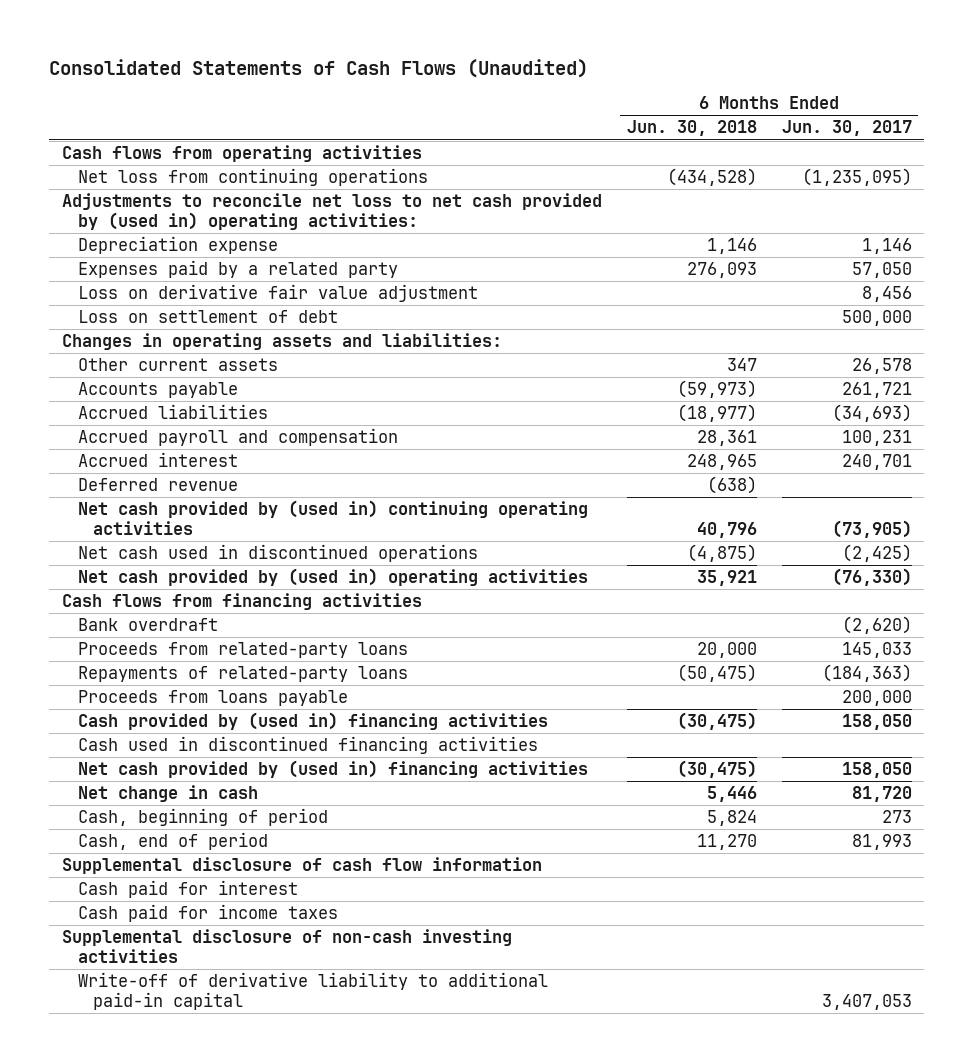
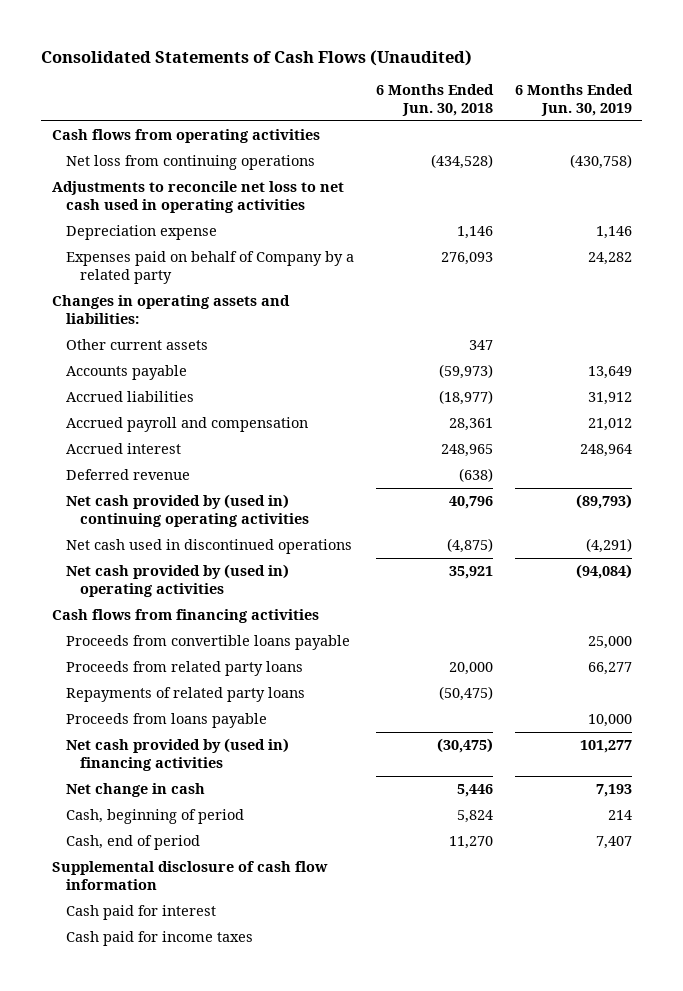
[781,120,912,137] Jun. 30, 2017 -> none
none -> [514,84,633,116] 6 Months Ended Jun. 30, 2019
[61,193,602,230] Adjustments to reconcile net loss to net cash provided by (used in) operating activities: -> [51,181,344,213] Adjustments to reconcile net loss to net cash used in operating activities
[77,284,478,303] Loss on derivative fair value adjustment -> none
[77,310,338,324] Loss on settlement of debt -> none
[77,260,398,279] Expenses paid by a related party -> [65,251,354,284] Expenses paid on behalf of Company by a related party
[77,618,218,632] Bank overdraft -> none
none -> [65,635,350,651] Proceeds from convertible loans payable
[77,642,408,659] Proceeds from related-party loans -> [65,661,303,677] Proceeds from related party loans
[77,666,408,683] Repayments of related-party loans -> [65,687,305,703] Repayments of related party loans
[77,712,548,731] Cash provided by (used in) financing activities -> none
[77,736,538,755] Cash used in discontinued financing activities -> none
[61,929,512,963] Supplemental disclosure of non-cash investing activities -> none
[77,972,548,1010] Write-off of derivative liability to additional paid-in capital -> none

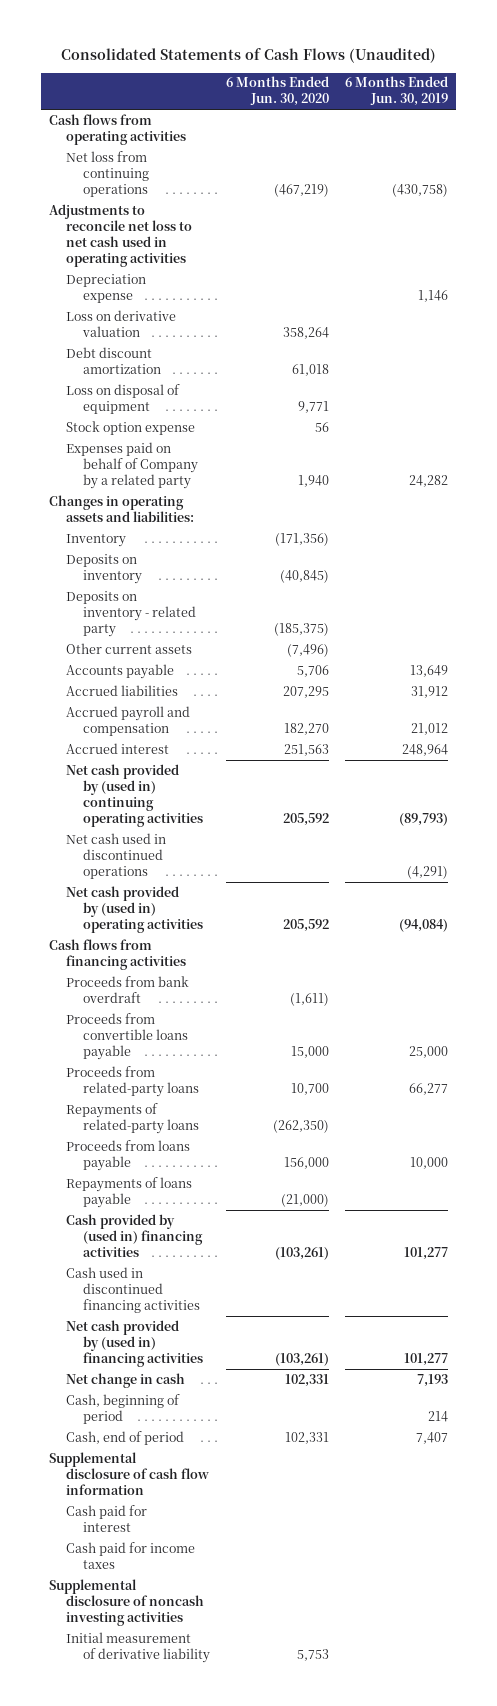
[375,84,494,116] 6 Months Ended Jun. 30, 2018 -> none
none -> [225,76,329,107] 6 Months Ended Jun. 30, 2020
none -> [65,309,176,337] Loss on derivative valuation
none -> [65,346,161,374] Debt discount amortization
none -> [65,383,180,414] Loss on disposal of equipment
none -> [65,420,195,435] Stock option expense
none -> [65,533,126,547] Inventory
none -> [65,553,142,584] Deposits on inventory
none -> [65,590,196,637] Deposits on inventory - related party
[65,469,190,481] Deferred revenue -> none
none -> [65,975,189,1003] Proceeds from bank overdraft
[65,661,303,677] Proceeds from related party loans -> [65,1065,199,1097] Proceeds from related-party loans
[65,687,305,703] Repayments of related party loans -> [65,1102,199,1134] Repayments of related-party loans
none -> [65,1176,192,1208] Repayments of loans payable
none -> [65,1213,203,1257] Cash provided by (used in) financing activities
none -> [65,1266,200,1313] Cash used in discontinued financing activities
none -> [49,1578,204,1626] Supplemental disclosure of noncash investing activities
none -> [65,1631,210,1663] Initial measurement of derivative liability

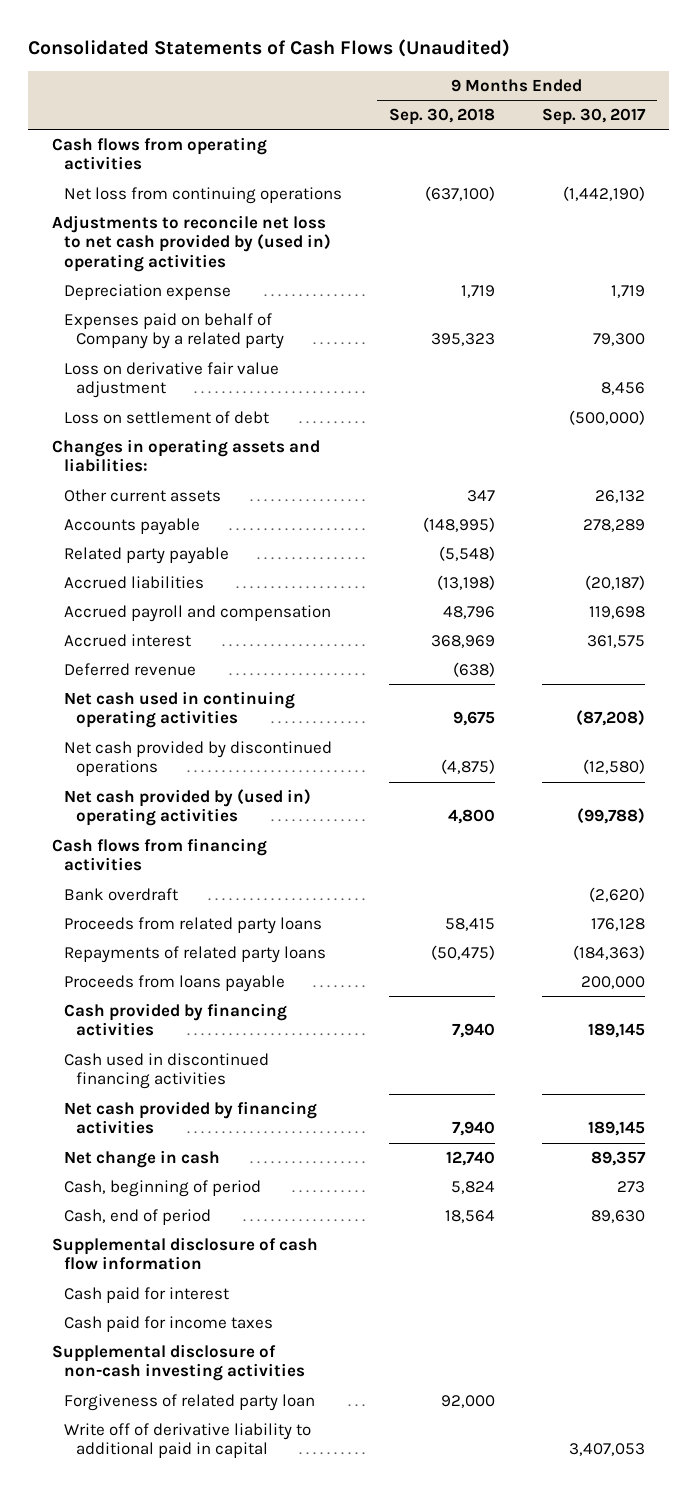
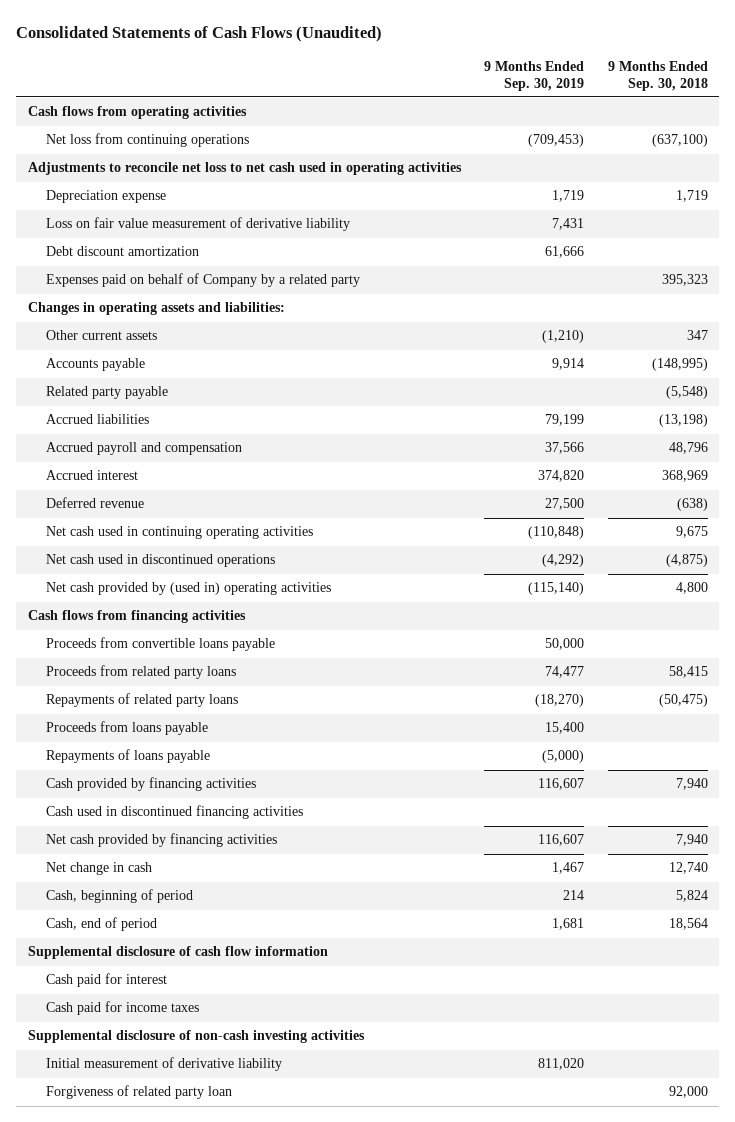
[541,108,646,126] Sep. 30, 2017 -> none
none -> [484,60,585,91] 9 Months Ended Sep. 30, 2019
[51,214,331,273] Adjustments to reconcile net loss to net cash provided by (used in) operating activities -> [27,162,462,176] Adjustments to reconcile net loss to net cash used in operating activities
none -> [45,217,350,232] Loss on fair value measurement of derivative liability
none -> [45,246,199,257] Debt discount amortization
[63,361,279,399] Loss on derivative fair value adjustment -> none
[63,410,269,424] Loss on settlement of debt -> none
[63,740,332,777] Net cash provided by discontinued operations -> [45,554,275,568] Net cash used in discontinued operations
[63,887,178,901] Bank overdraft -> none
none -> [45,637,275,652] Proceeds from convertible loans payable
none -> [45,749,210,764] Repayments of loans payable
none -> [45,1057,282,1072] Initial measurement of derivative liability
[63,1422,311,1459] Write off of derivative liability to additional paid in capital -> none

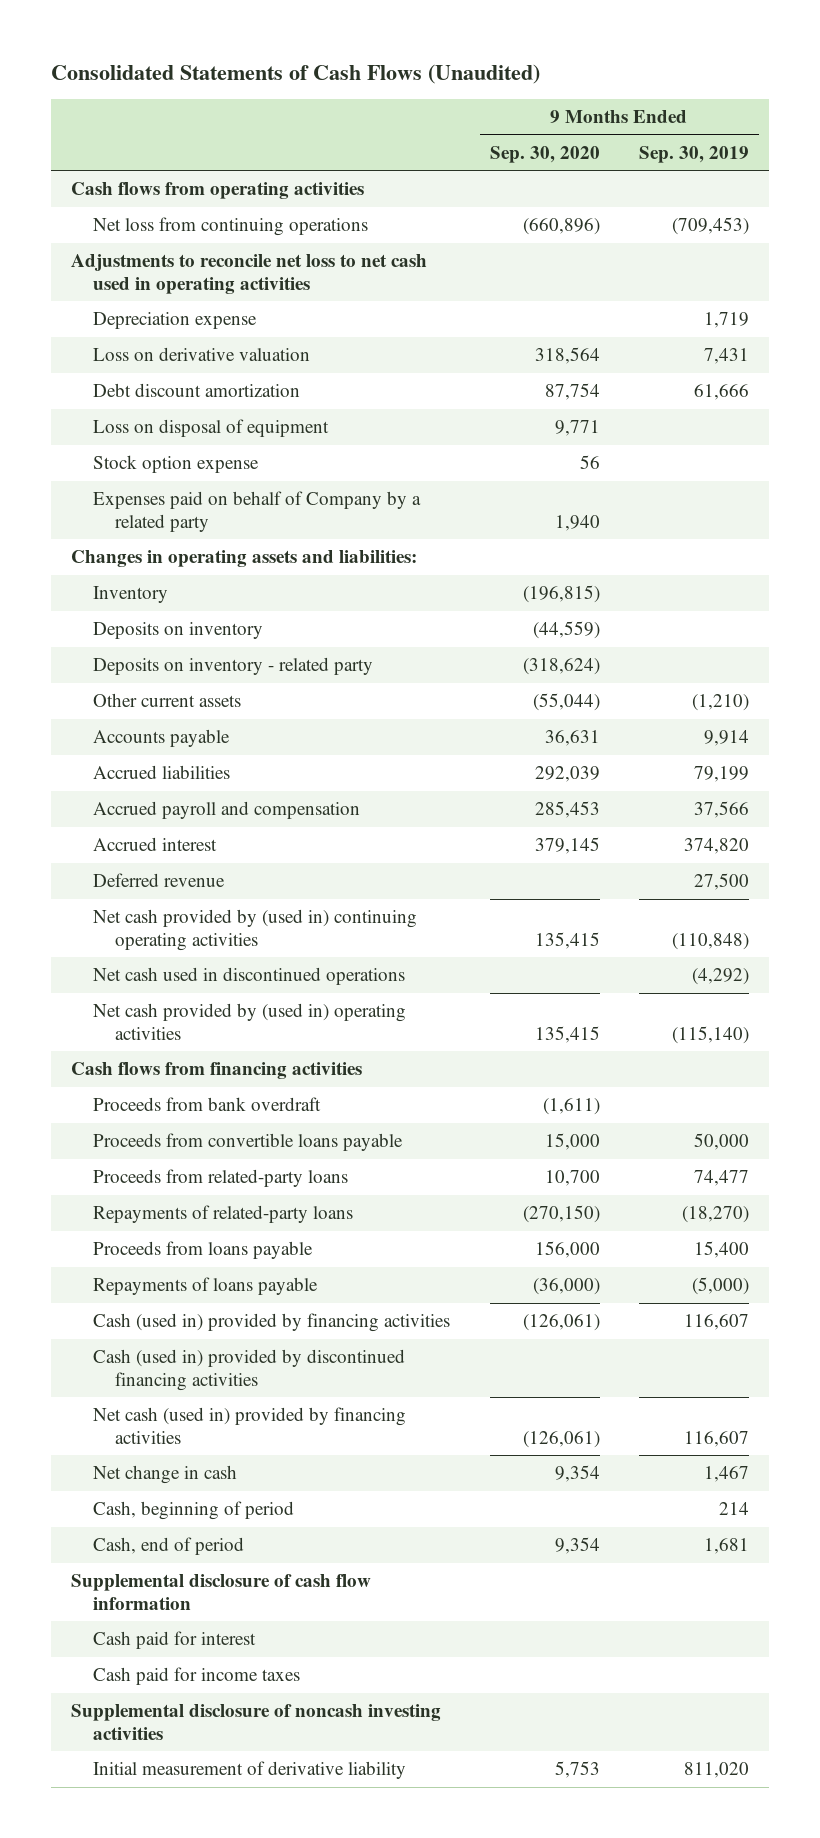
[607,60,708,91] 9 Months Ended Sep. 30, 2018 -> none
none -> [489,145,600,163] Sep. 30, 2020
[45,217,350,232] Loss on fair value measurement of derivative liability -> [92,347,310,362] Loss on derivative valuation
none -> [92,419,329,438] Loss on disposal of equipment
none -> [92,455,259,474] Stock option expense
none -> [92,586,168,604] Inventory
none -> [92,622,263,640] Deposits on inventory
none -> [92,657,373,676] Deposits on inventory - related party
[45,386,168,400] Related party payable -> none
[45,526,313,540] Net cash used in continuing operating activities -> [92,909,417,951] Net cash provided by (used in) continuing operating activities
none -> [92,1097,321,1112] Proceeds from bank overdraft
[45,665,236,680] Proceeds from related party loans -> [92,1169,348,1188] Proceeds from related-party loans
[45,693,238,708] Repayments of related party loans -> [92,1205,353,1224] Repayments of related-party loans
[45,777,256,792] Cash provided by financing activities -> [92,1313,450,1333] Cash (used in) provided by financing activities
[45,805,303,820] Cash used in discontinued financing activities -> [92,1349,405,1391] Cash (used in) provided by discontinued financing activities
[45,833,277,848] Net cash provided by financing activities -> [92,1407,406,1444] Net cash (used in) provided by financing activities
[27,1030,365,1044] Supplemental disclosure of non-cash investing activities -> [70,1704,441,1740] Supplemental disclosure of noncash investing activities
[45,1085,232,1100] Forgiveness of related party loan -> none

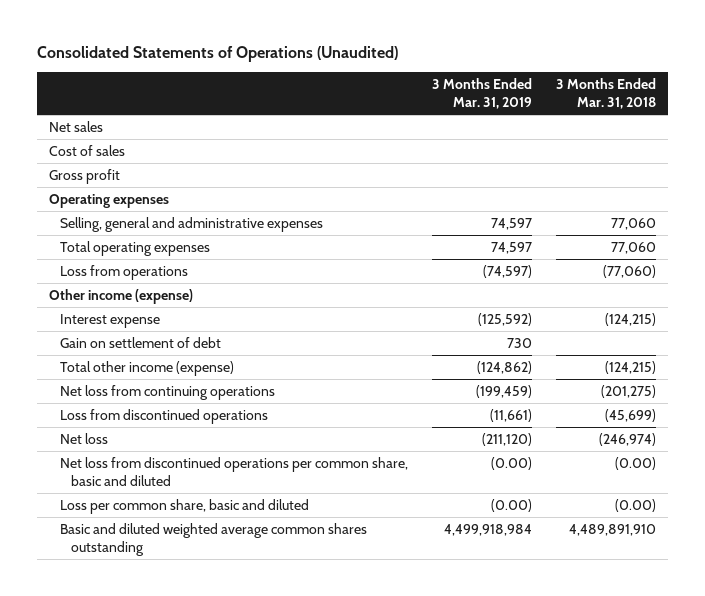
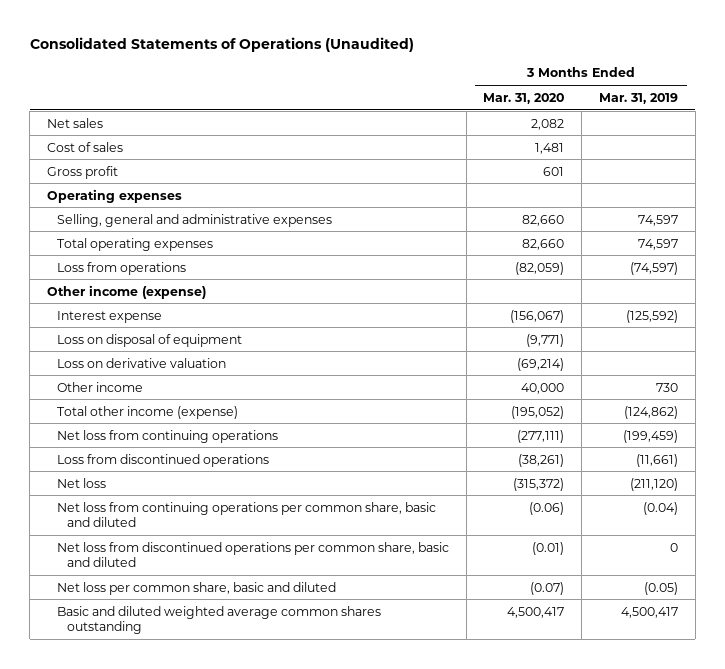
[556,78,657,109] 3 Months Ended Mar. 31, 2018 -> none
none -> [483,92,565,104] Mar. 31, 2020
[59,337,221,349] Gain on settlement of debt -> none
none -> [56,333,242,347] Loss on disposal of equipment
none -> [56,357,226,368] Loss on derivative valuation
none -> [56,381,143,392] Other income
none -> [56,501,436,527] Net loss from continuing operations per common share, basic and diluted
[491,457,533,471] (0.00) -> [670,542,679,552] 0
[59,499,309,515] Loss per common share, basic and diluted -> [56,581,336,595] Net loss per common share, basic and diluted
[491,499,533,513] (0.00) -> [644,581,679,595] (0.05)
[444,524,533,537] 4,499,918,984 -> [621,606,679,618] 4,500,417

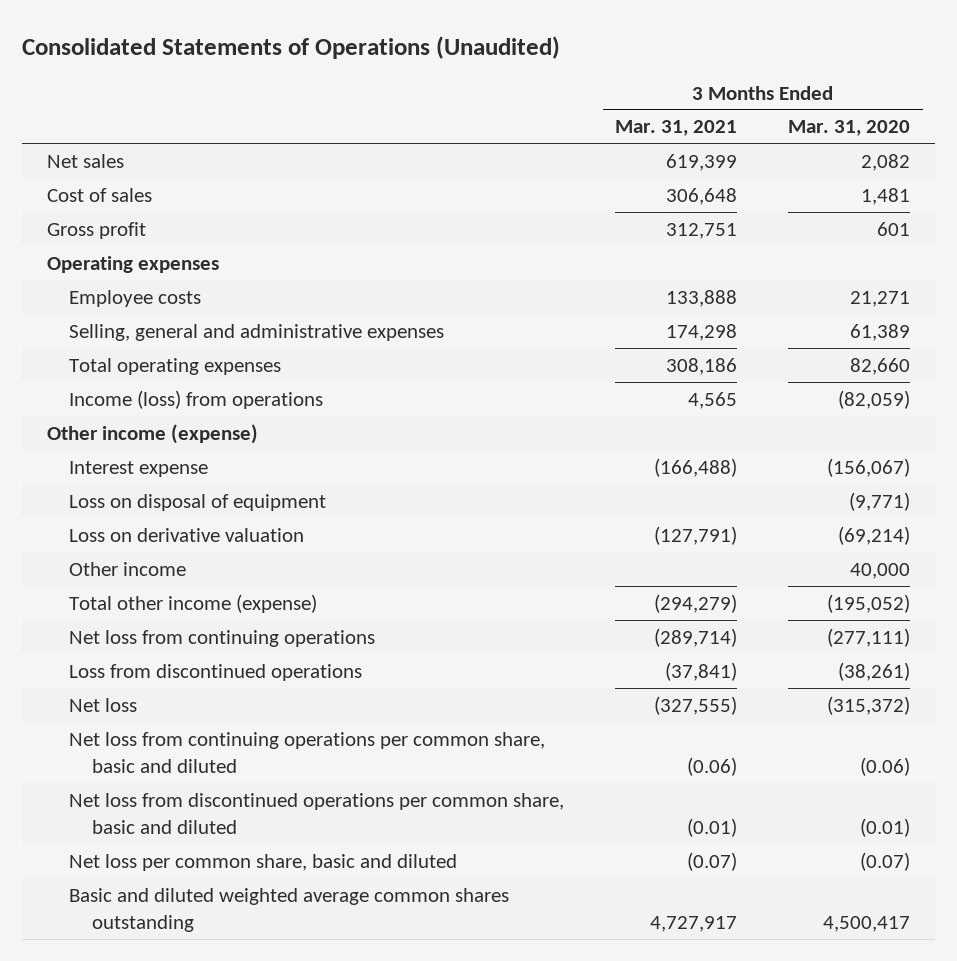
[599,92,679,104] Mar. 31, 2019 -> none
none -> [615,120,738,137] Mar. 31, 2021
none -> [69,289,202,307] Employee costs
[522,214,565,226] 82,660 -> [850,323,911,341] 61,389
[56,261,186,275] Loss from operations -> [69,389,324,409] Income (loss) from operations

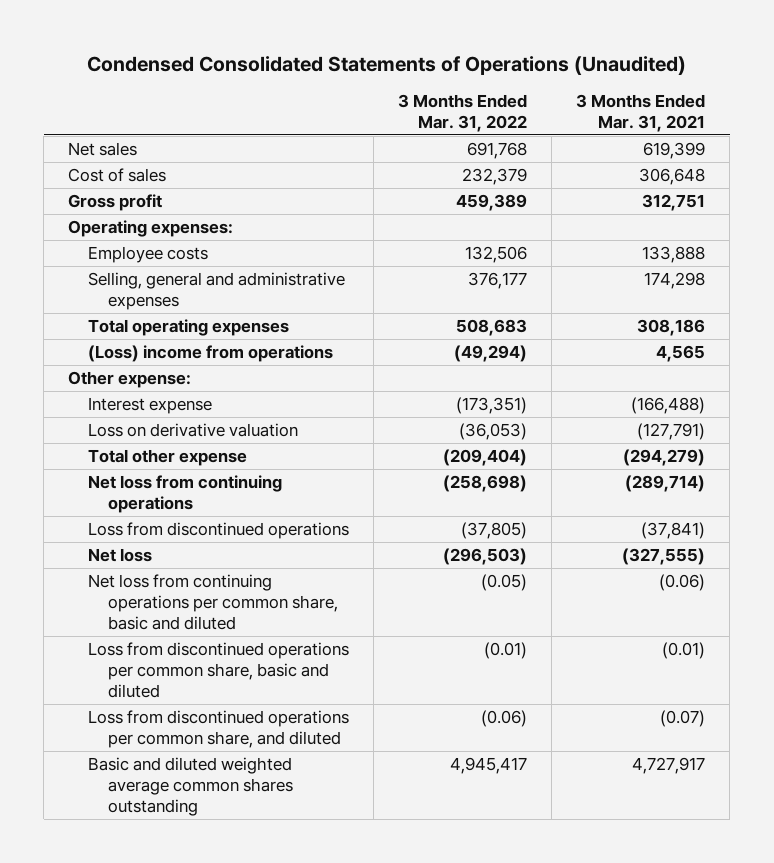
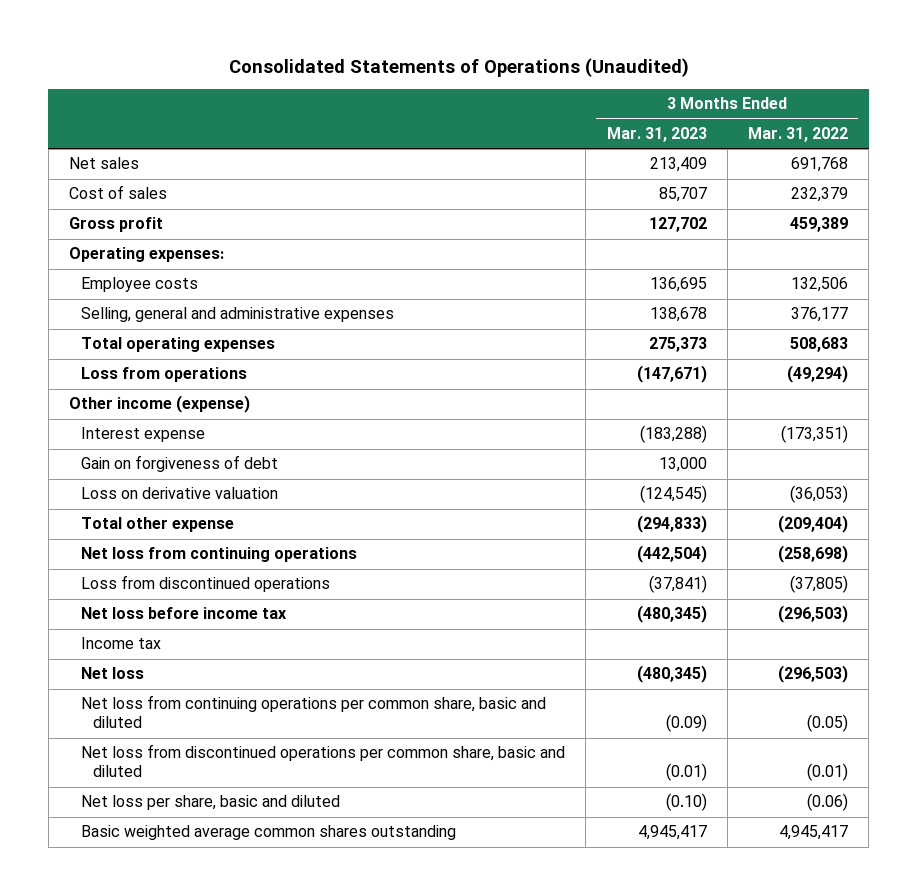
[86,55,686,75] Condensed Consolidated Statements of Operations (Unaudited) -> [228,58,689,78] Consolidated Statements of Operations (Unaudited)
[576,93,706,133] 3 Months Ended Mar. 31, 2021 -> none
none -> [606,126,707,142] Mar. 31, 2023
[88,345,334,363] (Loss) income from operations -> [81,367,248,383] Loss from operations
[68,371,192,389] Other expense: -> [69,395,251,414] Other income (expense)
none -> [81,455,279,473] Gain on forgiveness of debt
none -> [81,607,288,620] Net loss before income tax
none -> [81,637,162,650] Income tax
[88,710,350,749] Loss from discontinued operations per common share, and diluted -> none
[88,642,350,699] Loss from discontinued operations per common share, basic and diluted -> [81,744,566,778] Net loss from discontinued operations per common share, basic and diluted
none -> [81,795,341,811] Net loss per share, basic and diluted
[88,757,293,817] Basic and diluted weighted average common shares outstanding -> [81,825,457,841] Basic weighted average common shares outstanding

